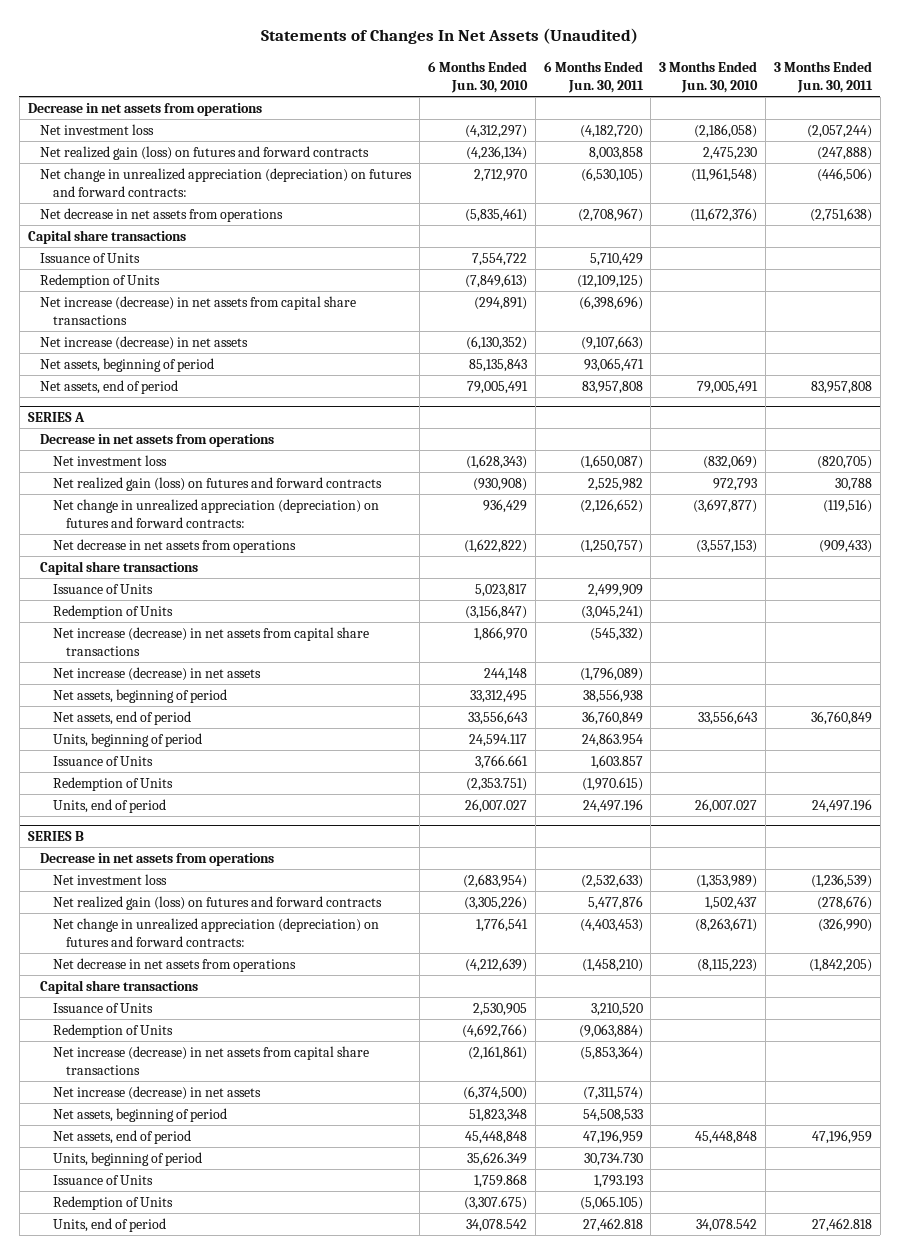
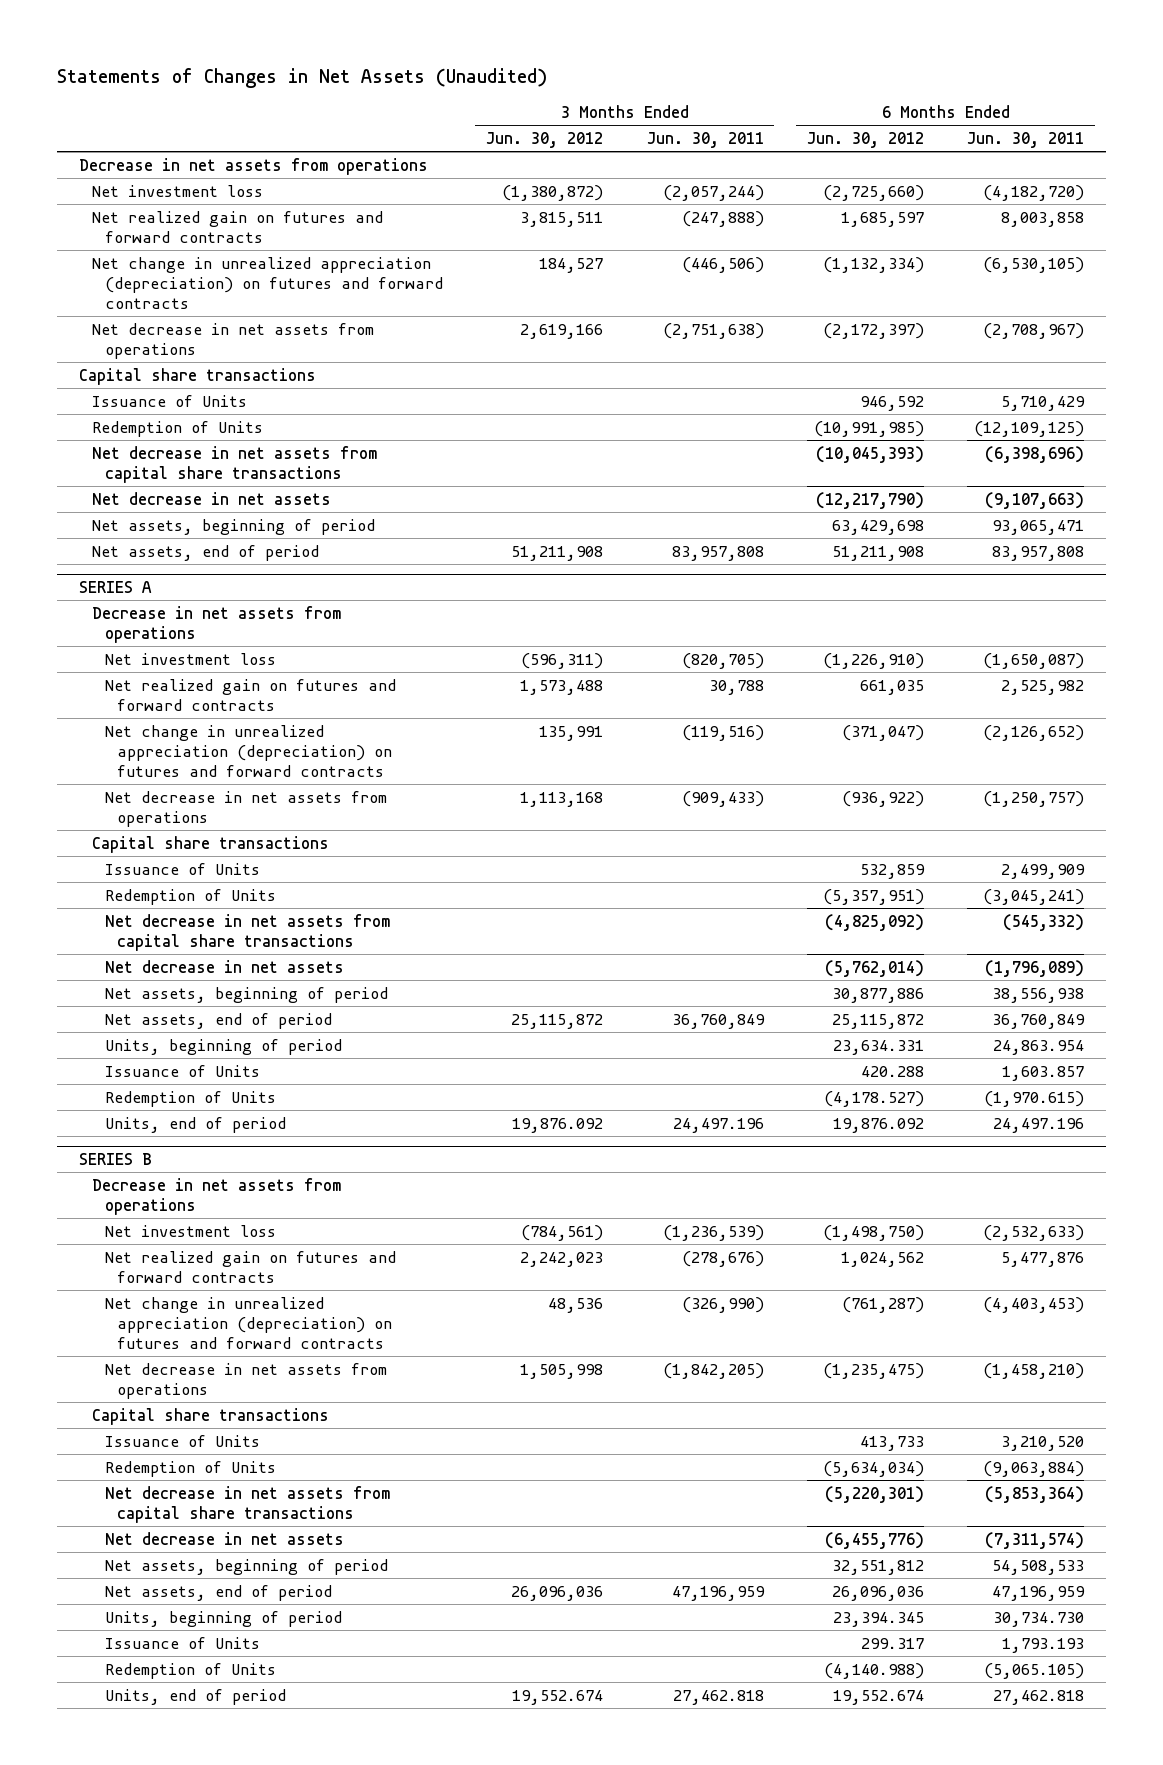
[260,28,638,45] Statements of Changes In Net Assets (Unaudited) -> [57,67,548,88] Statements of Changes in Net Assets (Unaudited)
[427,60,528,93] 6 Months Ended Jun. 30, 2010 -> none
[659,60,759,93] 3 Months Ended Jun. 30, 2010 -> none
none -> [486,131,604,148] Jun. 30, 2012
none -> [806,131,924,148] Jun. 30, 2012
[40,146,370,161] Net realized gain (loss) on futures and forward contracts -> [91,210,383,243] Net realized gain on futures and forward contracts
[40,168,413,198] Net change in unrealized appreciation (depreciation) on futures and forward contracts: -> [91,256,443,309] Net change in unrealized appreciation (depreciation) on futures and forward contracts
[40,296,357,326] Net increase (decrease) in net assets from capital share transactions -> [91,445,377,483] Net decrease in net assets from capital share transactions
[40,336,249,351] Net increase (decrease) in net assets -> [91,491,331,505] Net decrease in net assets
[52,477,382,492] Net realized gain (loss) on futures and forward contracts -> [104,678,396,711] Net realized gain on futures and forward contracts
[52,499,379,529] Net change in unrealized appreciation (depreciation) on futures and forward contracts: -> [104,724,393,777] Net change in unrealized appreciation (depreciation) on futures and forward contracts
[52,627,369,657] Net increase (decrease) in net assets from capital share transactions -> [104,913,390,951] Net decrease in net assets from capital share transactions
[52,667,261,682] Net increase (decrease) in net assets -> [104,959,344,973] Net decrease in net assets
[52,896,382,911] Net realized gain (loss) on futures and forward contracts -> [104,1250,396,1283] Net realized gain on futures and forward contracts
[52,918,379,948] Net change in unrealized appreciation (depreciation) on futures and forward contracts: -> [104,1296,393,1349] Net change in unrealized appreciation (depreciation) on futures and forward contracts
[52,1046,369,1076] Net increase (decrease) in net assets from capital share transactions -> [104,1485,390,1523] Net decrease in net assets from capital share transactions
[52,1086,261,1101] Net increase (decrease) in net assets -> [104,1531,344,1545] Net decrease in net assets

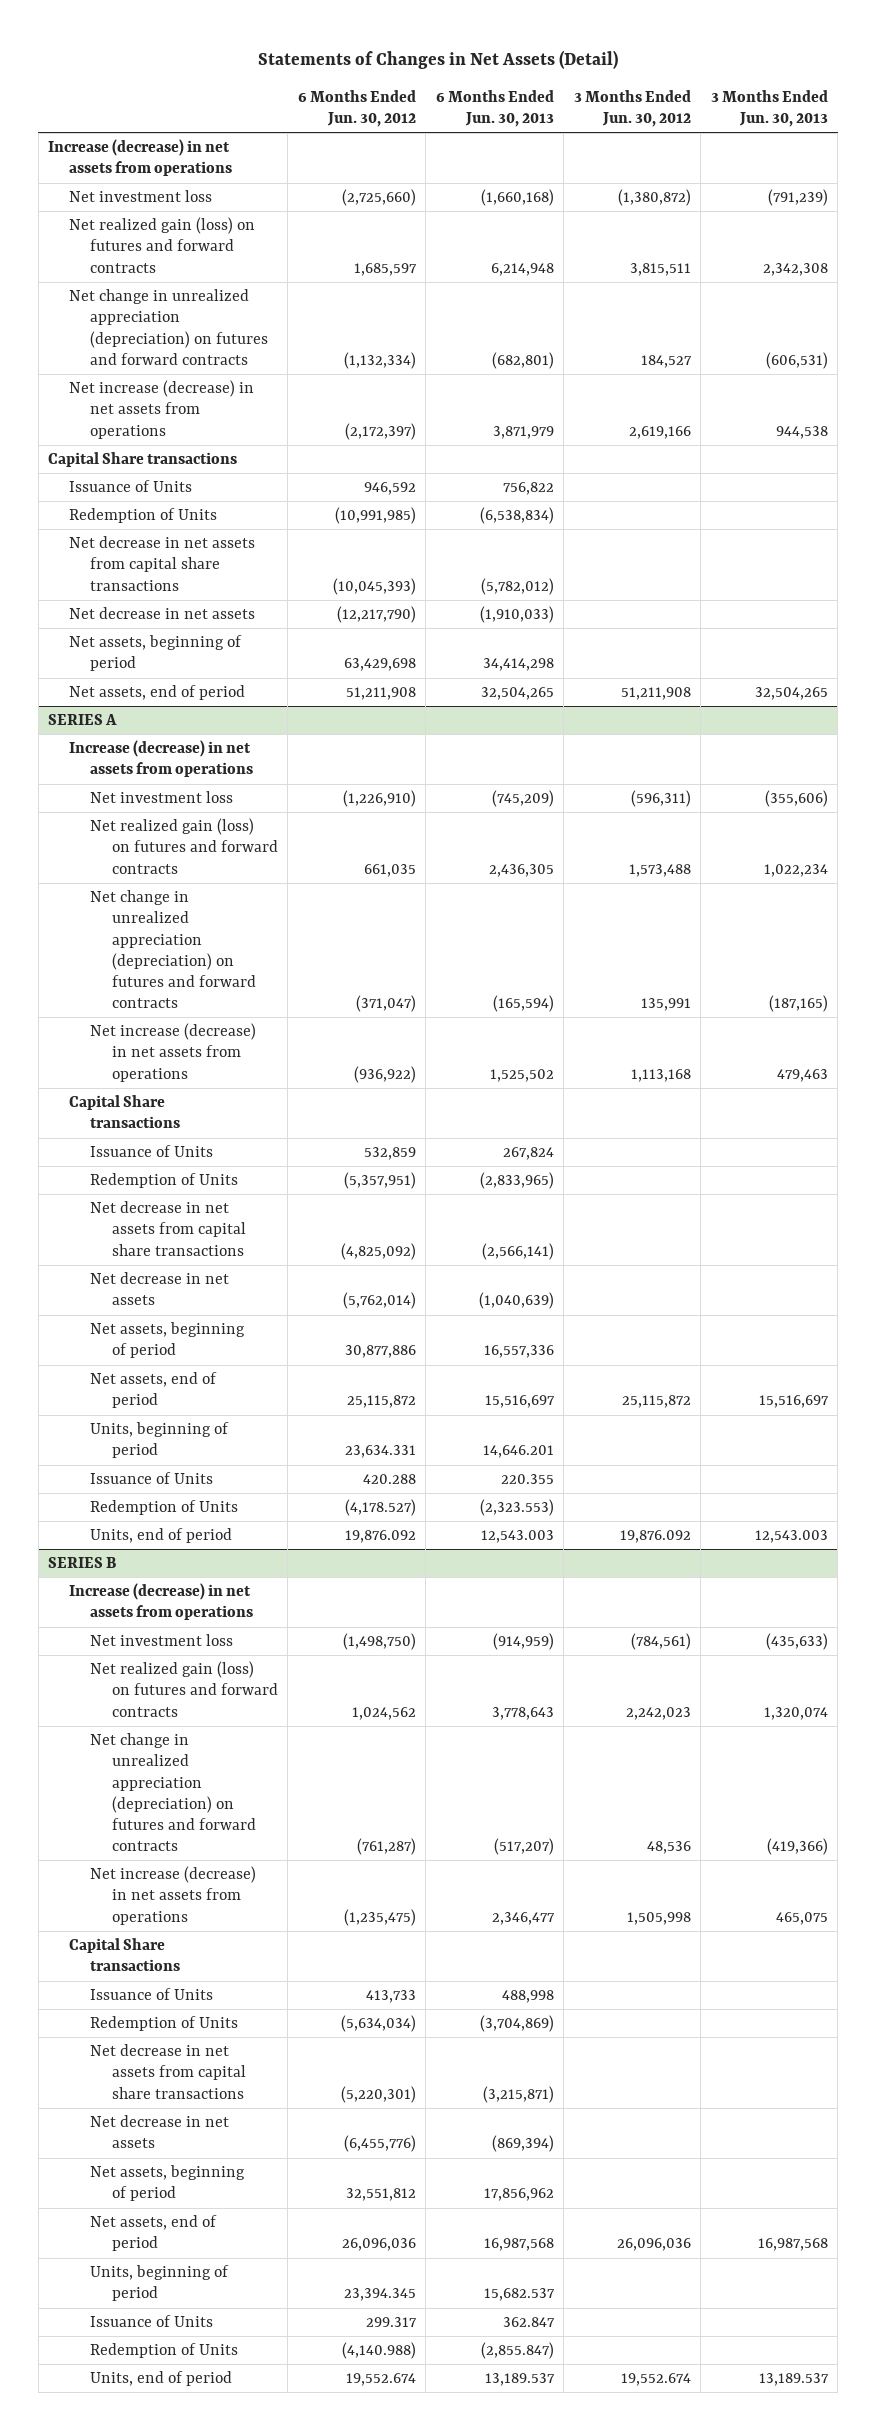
[57,67,548,88] Statements of Changes in Net Assets (Unaudited) -> [258,50,619,70] Statements of Changes in Net Assets (Detail)
[646,131,764,148] Jun. 30, 2011 -> none
[967,131,1085,148] Jun. 30, 2011 -> none
none -> [435,90,554,128] 6 Months Ended Jun. 30, 2013
none -> [710,90,828,128] 3 Months Ended Jun. 30, 2013
[79,157,429,175] Decrease in net assets from operations -> [48,139,233,177] Increase (decrease) in net assets from operations
[91,210,383,243] Net realized gain on futures and forward contracts -> [69,217,256,273] Net realized gain (loss) on futures and forward contracts
[91,322,374,359] Net decrease in net assets from operations -> [69,380,255,439] Net increase (decrease) in net assets from operations
[79,367,317,385] Capital share transactions -> [48,452,238,468] Capital Share transactions
[91,605,341,643] Decrease in net assets from operations -> [69,740,254,778] Increase (decrease) in net assets from operations
[104,678,396,711] Net realized gain on futures and forward contracts -> [90,818,278,874] Net realized gain (loss) on futures and forward contracts
[104,790,387,827] Net decrease in net assets from operations -> [90,1023,257,1082] Net increase (decrease) in net assets from operations
[91,835,329,853] Capital share transactions -> [69,1095,181,1129] Capital Share transactions
[91,1177,341,1215] Decrease in net assets from operations -> [69,1583,254,1621] Increase (decrease) in net assets from operations
[104,1250,396,1283] Net realized gain on futures and forward contracts -> [90,1661,278,1717] Net realized gain (loss) on futures and forward contracts
[104,1362,387,1399] Net decrease in net assets from operations -> [90,1866,257,1925] Net increase (decrease) in net assets from operations
[91,1407,329,1425] Capital share transactions -> [69,1938,181,1972] Capital Share transactions

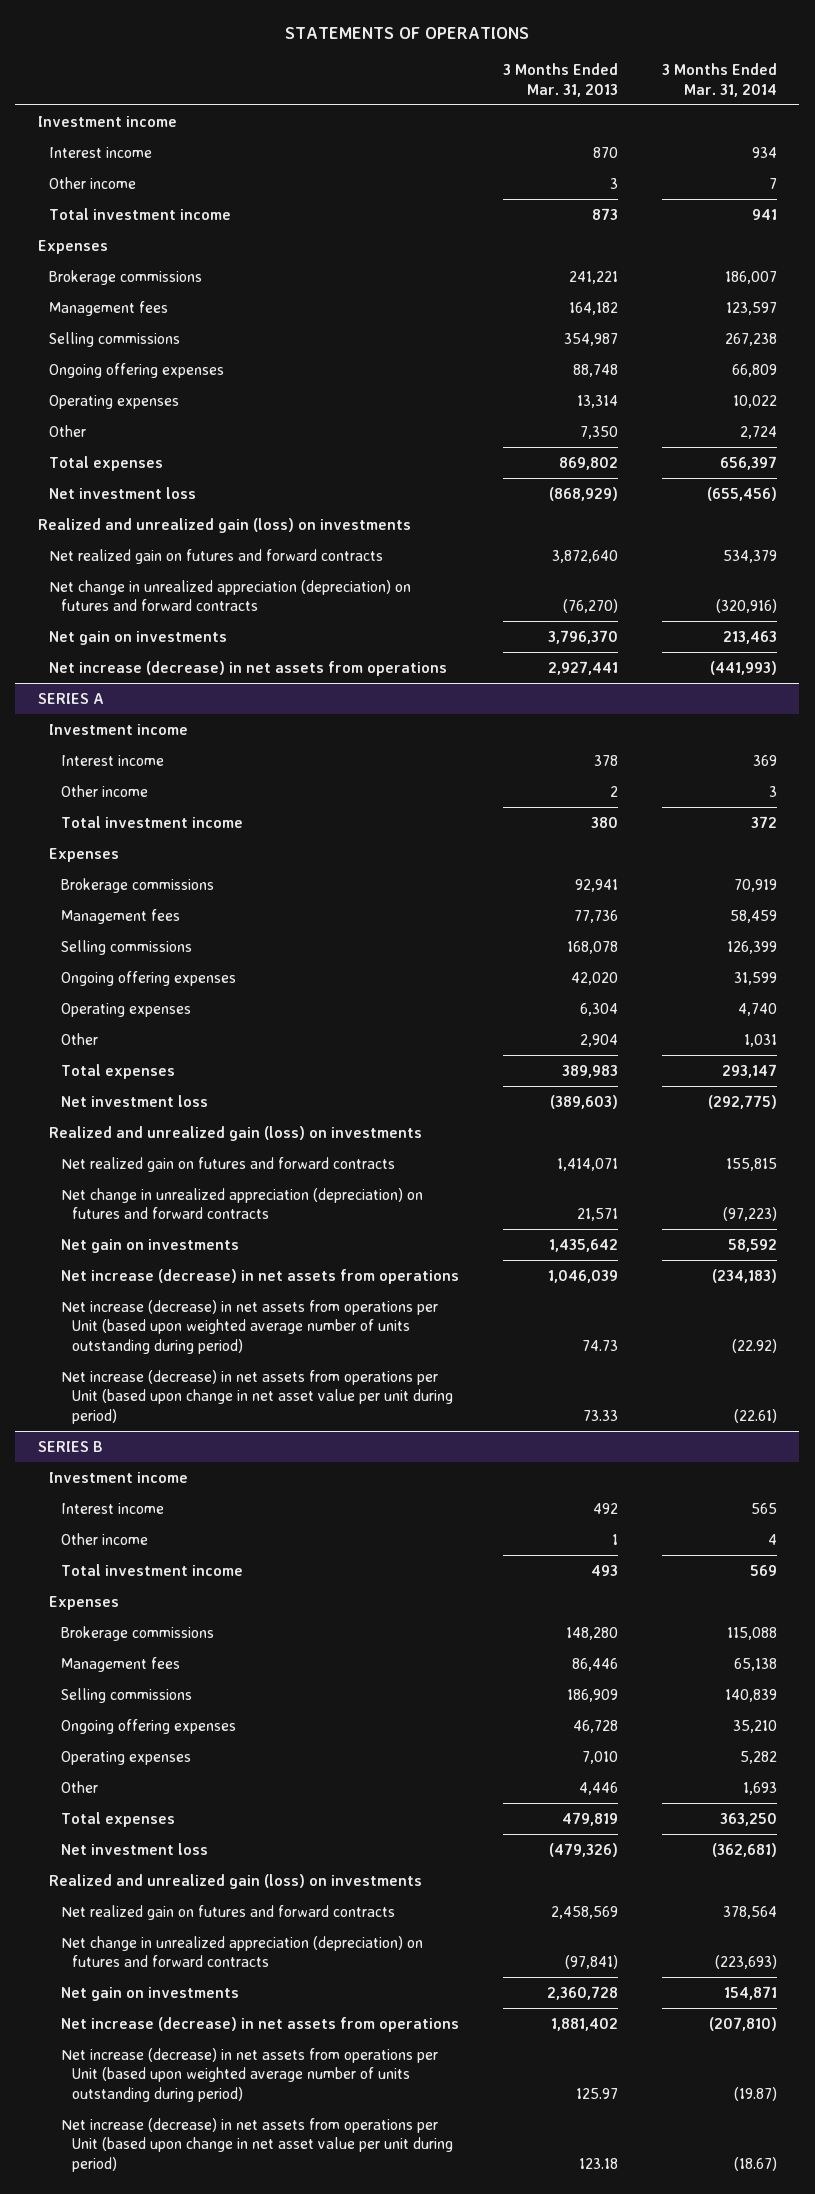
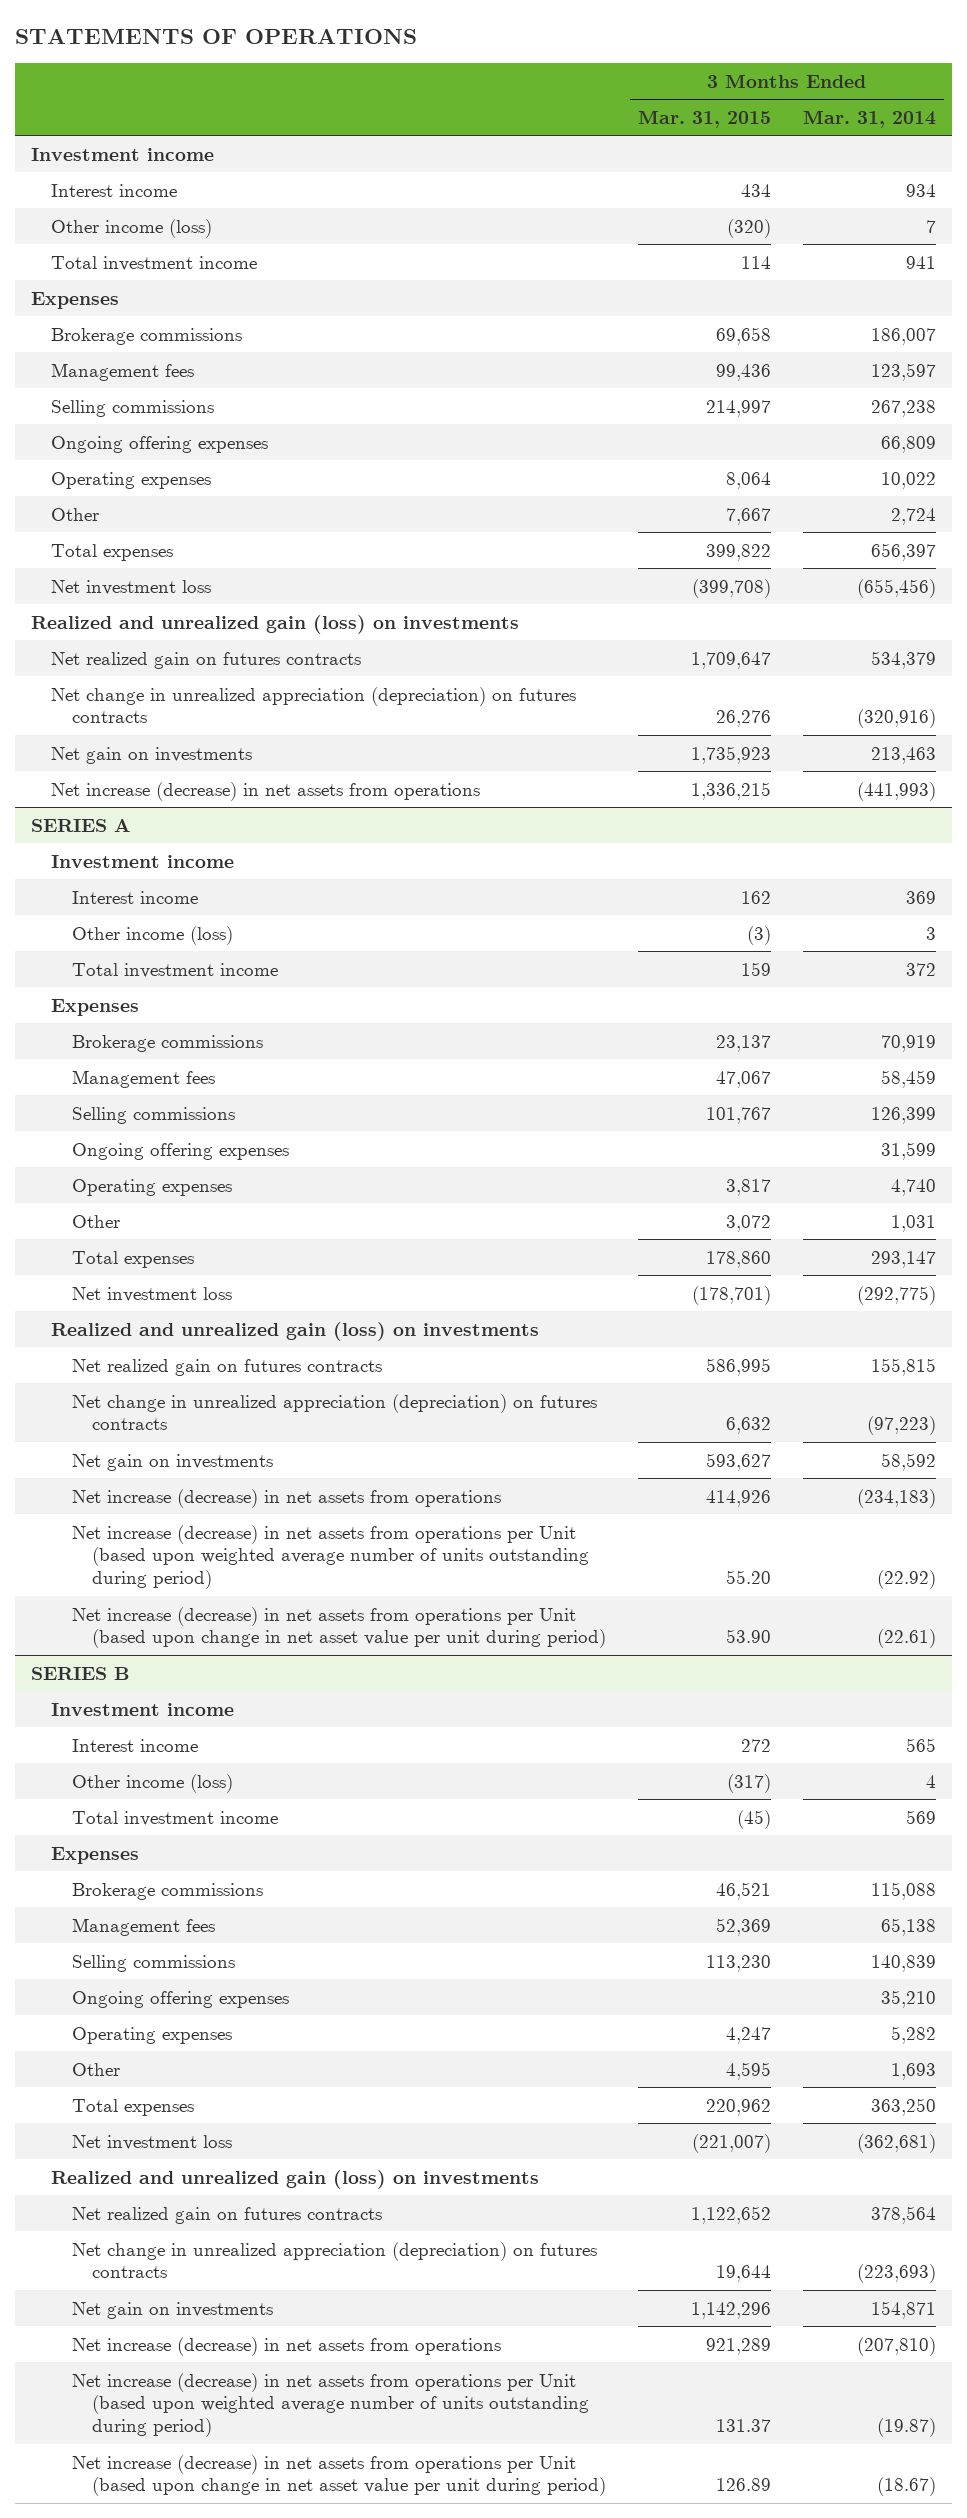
[502,63,618,97] 3 Months Ended Mar. 31, 2013 -> none
none -> [637,109,771,128] Mar. 31, 2015
[49,176,137,189] Other income -> [51,218,213,238] Other income (loss)
[49,548,384,564] Net realized gain on futures and forward contracts -> [51,651,362,669] Net realized gain on futures contracts
[49,579,412,612] Net change in unrealized appreciation (depreciation) on futures and forward contracts -> [51,686,577,724] Net change in unrealized appreciation (depreciation) on futures contracts
[60,784,148,797] Other income -> [71,925,233,945] Other income (loss)
[60,1156,395,1172] Net realized gain on futures and forward contracts -> [71,1358,382,1376] Net realized gain on futures contracts
[60,1187,423,1220] Net change in unrealized appreciation (depreciation) on futures and forward contracts -> [71,1393,597,1431] Net change in unrealized appreciation (depreciation) on futures contracts
[60,1532,148,1545] Other income -> [71,1773,233,1793] Other income (loss)
[60,1904,395,1920] Net realized gain on futures and forward contracts -> [71,2206,382,2224] Net realized gain on futures contracts
[60,1935,423,1968] Net change in unrealized appreciation (depreciation) on futures and forward contracts -> [71,2241,597,2279] Net change in unrealized appreciation (depreciation) on futures contracts

